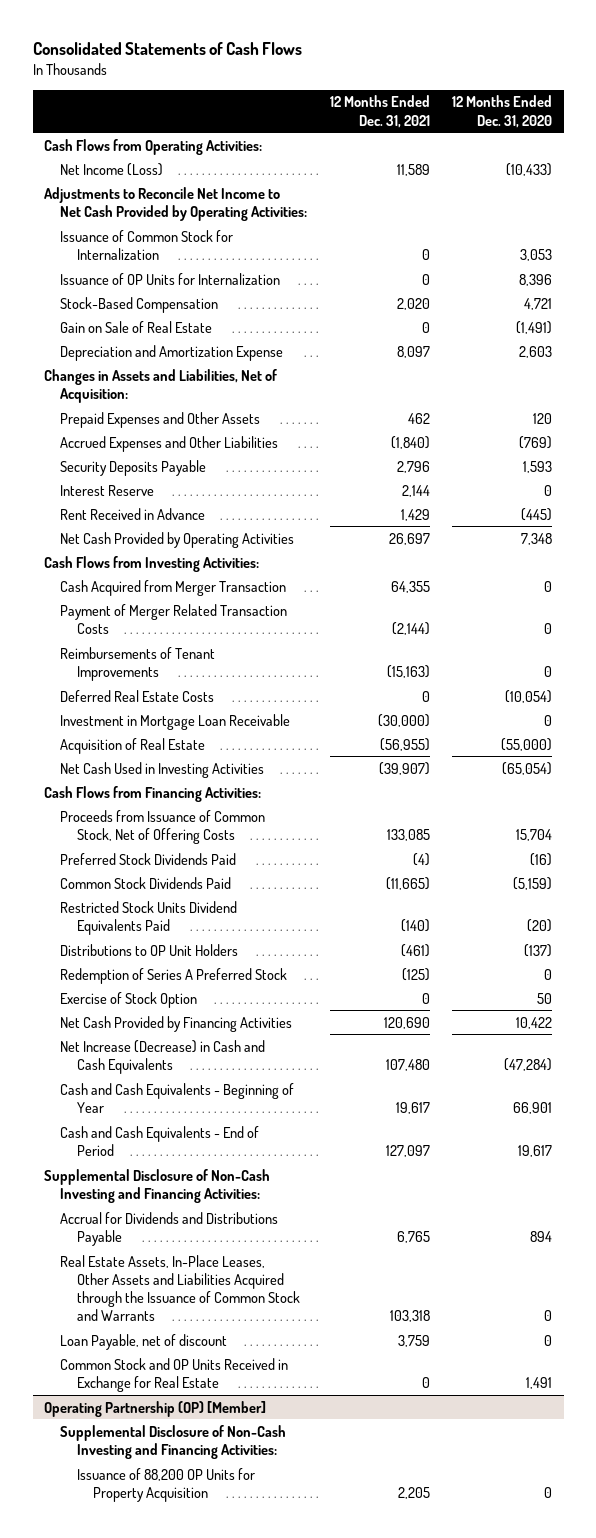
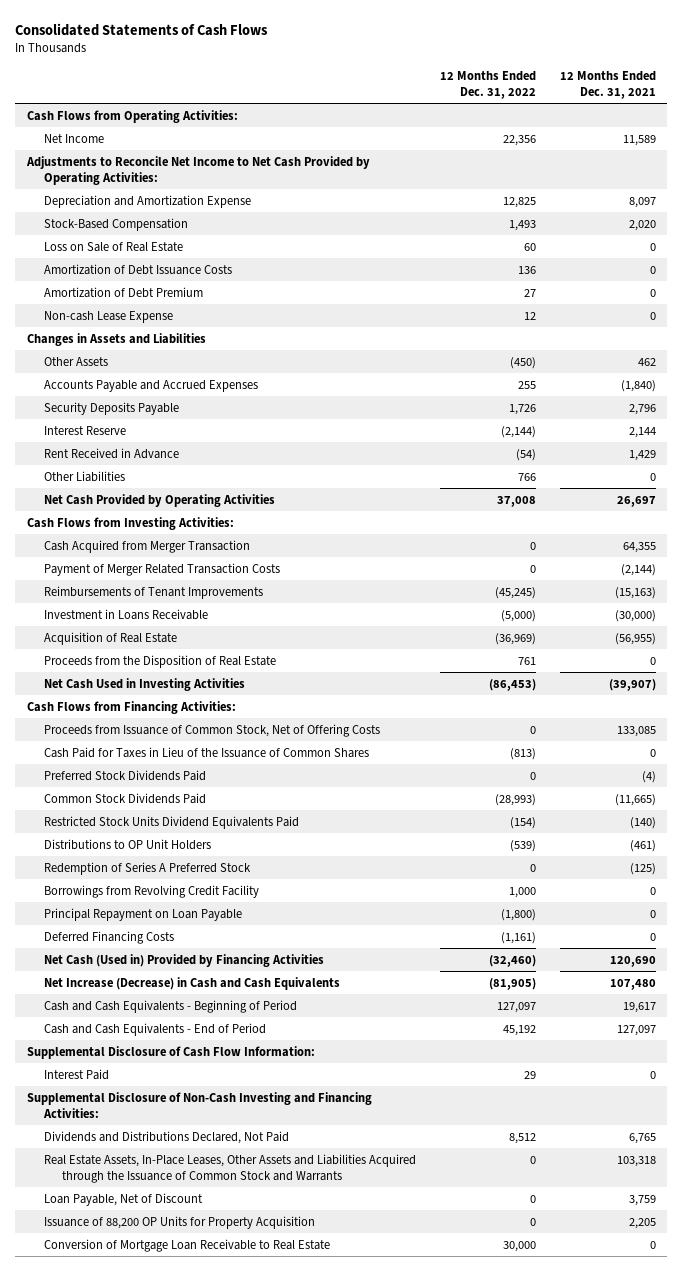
[452,95,553,128] 12 Months Ended Dec. 31, 2020 -> none
none -> [439,70,536,99] 12 Months Ended Dec. 31, 2022
[60,162,164,176] Net Income (Loss) -> [44,133,105,143] Net Income
[60,229,234,260] Issuance of Common Stock for Internalization -> none
[60,272,281,285] Issuance of OP Units for Internalization -> none
[60,320,213,333] Gain on Sale of Real Estate -> none
[60,296,219,313] Stock-Based Compensation -> [44,217,189,231] Stock-Based Compensation
none -> [44,241,184,252] Loss on Sale of Real Estate
none -> [44,263,233,275] Amortization of Debt Issuance Costs
none -> [44,286,204,298] Amortization of Debt Premium
none -> [44,310,174,323] Non-cash Lease Expense
[44,368,278,403] Changes in Assets and Liabilities, Net of Acquisition: -> [26,332,206,346] Changes in Assets and Liabilities
[60,411,261,428] Prepaid Expenses and Other Assets -> [44,356,109,366] Other Assets
[60,435,279,452] Accrued Expenses and Other Liabilities -> [44,379,259,392] Accounts Payable and Accrued Expenses
none -> [44,470,126,482] Other Liabilities
[60,689,215,702] Deferred Real Estate Costs -> none
[60,713,291,730] Investment in Mortgage Loan Receivable -> [44,608,209,620] Investment in Loans Receivable
none -> [44,654,277,668] Proceeds from the Disposition of Real Estate
none -> [44,746,370,758] Cash Paid for Taxes in Lieu of the Issuance of Common Shares
[60,991,198,1008] Exercise of Stock Option -> none
none -> [44,884,260,898] Borrowings from Revolving Credit Facility
none -> [44,907,243,921] Principal Repayment on Loan Payable
none -> [44,930,175,944] Deferred Financing Costs
[60,1015,293,1032] Net Cash Provided by Financing Activities -> [44,953,325,967] Net Cash (Used in) Provided by Financing Activities
[60,1082,295,1113] Cash and Cash Equivalents - Beginning of Year -> [44,999,298,1013] Cash and Cash Equivalents - Beginning of Period
none -> [26,1045,315,1059] Supplemental Disclosure of Cash Flow Information:
none -> [44,1068,110,1080] Interest Paid
[60,1211,279,1246] Accrual for Dividends and Distributions Payable -> [44,1130,290,1144] Dividends and Distributions Declared, Not Paid
[60,1357,289,1392] Common Stock and OP Units Received in Exchange for Real Estate -> none
[44,1400,267,1417] Operating Partnership (OP) [Member] -> none
[60,1424,287,1459] Supplemental Disclosure of Non-Cash Investing and Financing Activities: -> none
[60,1333,228,1350] Loan Payable, net of discount -> [44,1192,204,1206] Loan Payable, Net of Discount
none -> [44,1238,331,1252] Conversion of Mortgage Loan Receivable to Real Estate

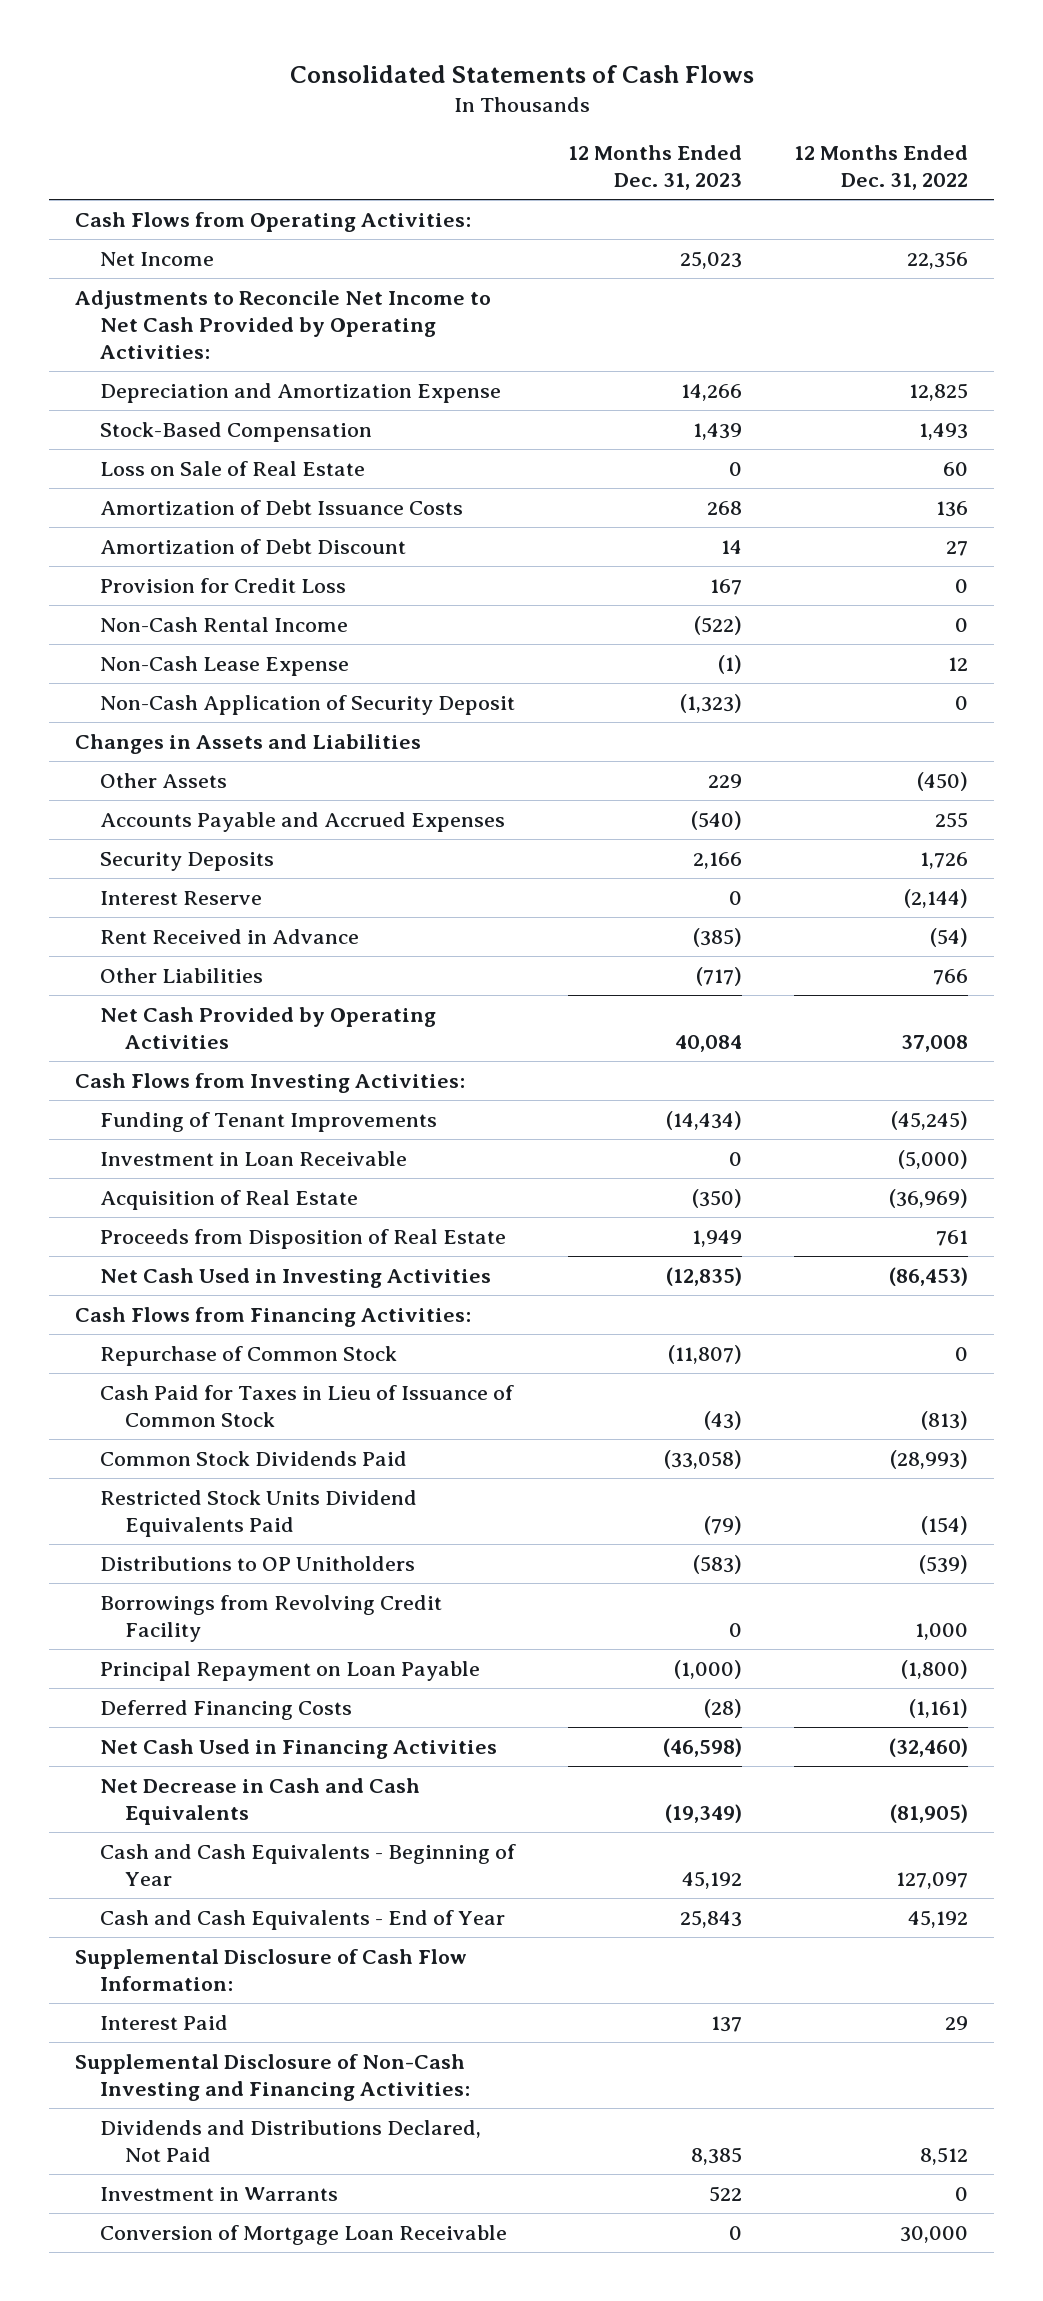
[559,70,656,99] 12 Months Ended Dec. 31, 2021 -> none
none -> [567,145,742,191] 12 Months Ended Dec. 31, 2023
[44,286,204,298] Amortization of Debt Premium -> [100,538,407,554] Amortization of Debt Discount
none -> [100,577,347,593] Provision for Credit Loss
none -> [100,616,349,632] Non-Cash Rental Income
[44,310,174,323] Non-cash Lease Expense -> [100,655,350,676] Non-Cash Lease Expense
none -> [100,694,516,715] Non-Cash Application of Security Deposit
[44,401,180,415] Security Deposits Payable -> [100,851,275,871] Security Deposits
[44,539,251,553] Cash Acquired from Merger Transaction -> none
[44,562,281,576] Payment of Merger Related Transaction Costs -> none
[44,585,264,599] Reimbursements of Tenant Improvements -> [100,1111,438,1132] Funding of Tenant Improvements
[44,608,209,620] Investment in Loans Receivable -> [100,1150,408,1166] Investment in Loan Receivable
[44,654,277,668] Proceeds from the Disposition of Real Estate -> [100,1228,507,1249] Proceeds from Disposition of Real Estate
[44,723,381,737] Proceeds from Issuance of Common Stock, Net of Offering Costs -> none
[44,769,207,781] Preferred Stock Dividends Paid -> none
none -> [100,1345,398,1366] Repurchase of Common Stock
[44,746,370,758] Cash Paid for Taxes in Lieu of the Issuance of Common Shares -> [100,1384,515,1427] Cash Paid for Taxes in Lieu of Issuance of Common Stock
[44,861,252,875] Redemption of Series A Preferred Stock -> none
[44,838,212,850] Distributions to OP Unit Holders -> [100,1555,416,1571] Distributions to OP Unitholders
[44,953,325,967] Net Cash (Used in) Provided by Financing Activities -> [100,1738,498,1759] Net Cash Used in Financing Activities
[44,976,341,990] Net Increase (Decrease) in Cash and Cash Equivalents -> [100,1777,421,1825] Net Decrease in Cash and Cash Equivalents
[44,999,298,1013] Cash and Cash Equivalents - Beginning of Period -> [100,1843,517,1886] Cash and Cash Equivalents - Beginning of Year
[44,1022,267,1036] Cash and Cash Equivalents - End of Period -> [100,1909,506,1930] Cash and Cash Equivalents - End of Year
[44,1153,417,1183] Real Estate Assets, In-Place Leases, Other Assets and Liabilities Acquired through the Issuance of Common Stock and Warrants -> none
[44,1192,204,1206] Loan Payable, Net of Discount -> none
[44,1215,316,1229] Issuance of 88,200 OP Units for Property Acquisition -> none
none -> [100,2186,339,2201] Investment in Warrants
[44,1238,331,1252] Conversion of Mortgage Loan Receivable to Real Estate -> [100,2224,508,2245] Conversion of Mortgage Loan Receivable

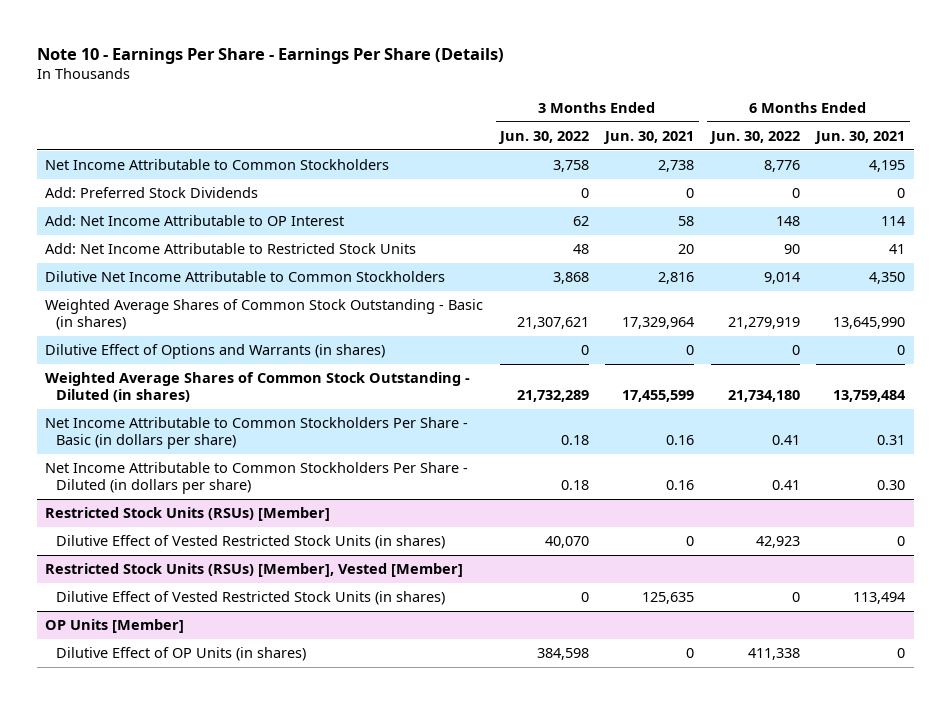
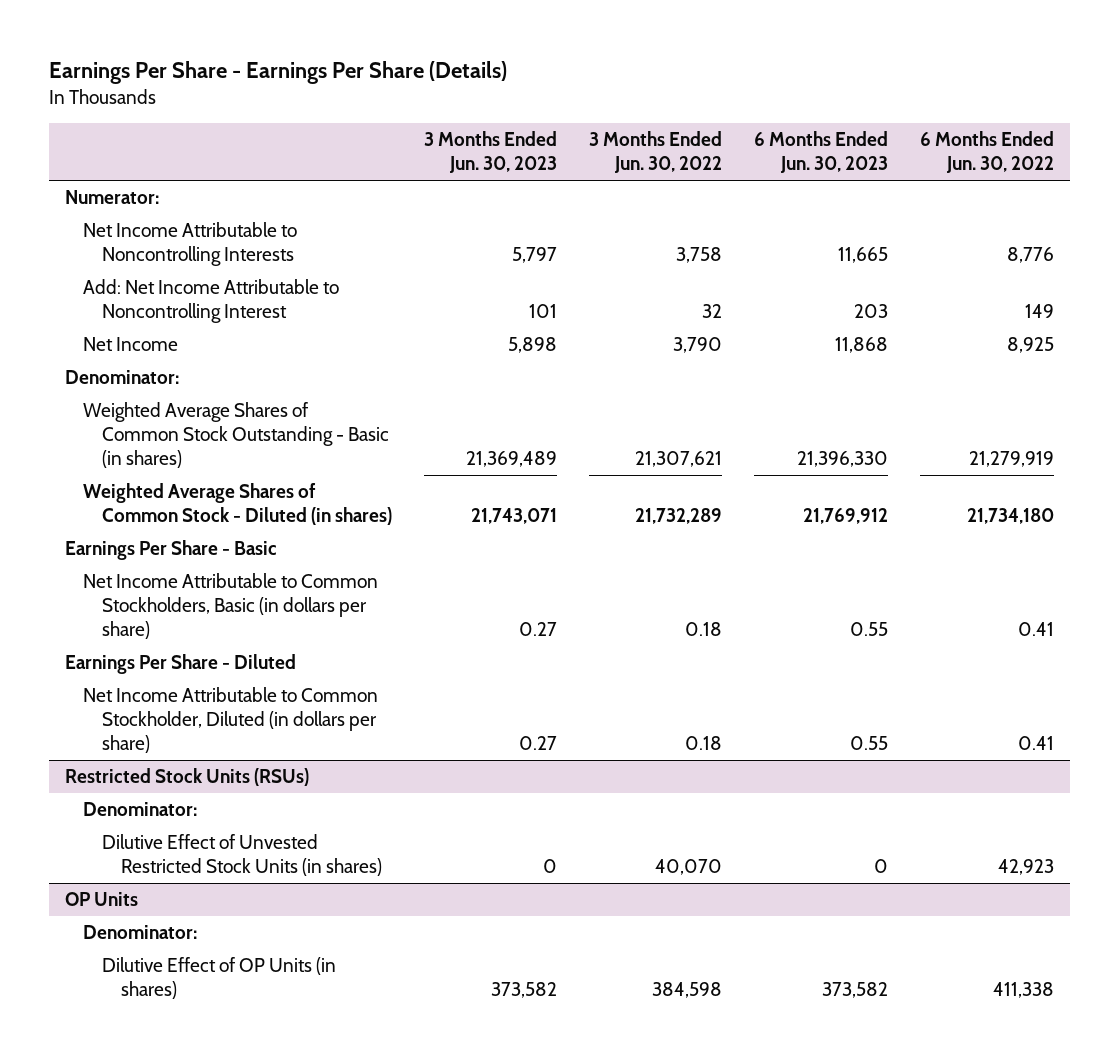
[37,47,505,64] Note 10 - Earnings Per Share - Earnings Per Share (Details) -> [48,61,507,85] Earnings Per Share - Earnings Per Share (Details)
[603,131,695,145] Jun. 30, 2021 -> none
[814,131,906,145] Jun. 30, 2021 -> none
none -> [424,131,558,174] 3 Months Ended Jun. 30, 2023
none -> [753,131,888,174] 6 Months Ended Jun. 30, 2023
[45,187,259,199] Add: Preferred Stock Dividends -> none
[45,243,417,255] Add: Net Income Attributable to Restricted Stock Units -> none
none -> [64,190,159,205] Numerator:
[45,159,390,171] Net Income Attributable to Common Stockholders -> [83,222,298,267] Net Income Attributable to Noncontrolling Interests
[45,215,345,227] Add: Net Income Attributable to OP Interest -> [83,279,340,324] Add: Net Income Attributable to Noncontrolling Interest
[572,216,589,227] 62 -> [701,304,722,319] 32
[775,216,800,227] 148 -> [1024,304,1054,319] 149
[45,271,446,283] Dilutive Net Income Attributable to Common Stockholders -> [83,337,179,352] Net Income
[552,272,589,285] 3,868 -> [672,337,722,354] 3,790
[763,272,800,285] 9,014 -> [1006,337,1054,354] 8,925
none -> [64,370,179,385] Denominator:
[45,344,386,360] Dilutive Effect of Options and Warrants (in shares) -> none
[45,563,464,578] Restricted Stock Units (RSUs) [Member], Vested [Member] -> none
[55,591,445,606] Dilutive Effect of Vested Restricted Stock Units (in shares) -> none
[45,372,471,403] Weighted Average Shares of Common Stock Outstanding - Diluted (in shares) -> [83,483,393,526] Weighted Average Shares of Common Stock - Diluted (in shares)
none -> [64,540,277,561] Earnings Per Share - Basic
[45,417,469,450] Net Income Attributable to Common Stockholders Per Share - Basic (in dollars per share) -> [83,573,379,639] Net Income Attributable to Common Stockholders, Basic (in dollars per share)
none -> [64,654,296,675] Earnings Per Share - Diluted
[45,462,469,495] Net Income Attributable to Common Stockholders Per Share - Diluted (in dollars per share) -> [83,687,379,753] Net Income Attributable to Common Stockholder, Diluted (in dollars per share)
[45,507,331,522] Restricted Stock Units (RSUs) [Member] -> [64,768,309,787] Restricted Stock Units (RSUs)
none -> [83,802,198,817] Denominator:
[55,535,445,550] Dilutive Effect of Vested Restricted Stock Units (in shares) -> [102,834,382,877] Dilutive Effect of Unvested Restricted Stock Units (in shares)
[45,619,185,634] OP Units [Member] -> [64,892,138,907] OP Units
none -> [83,925,198,940] Denominator:

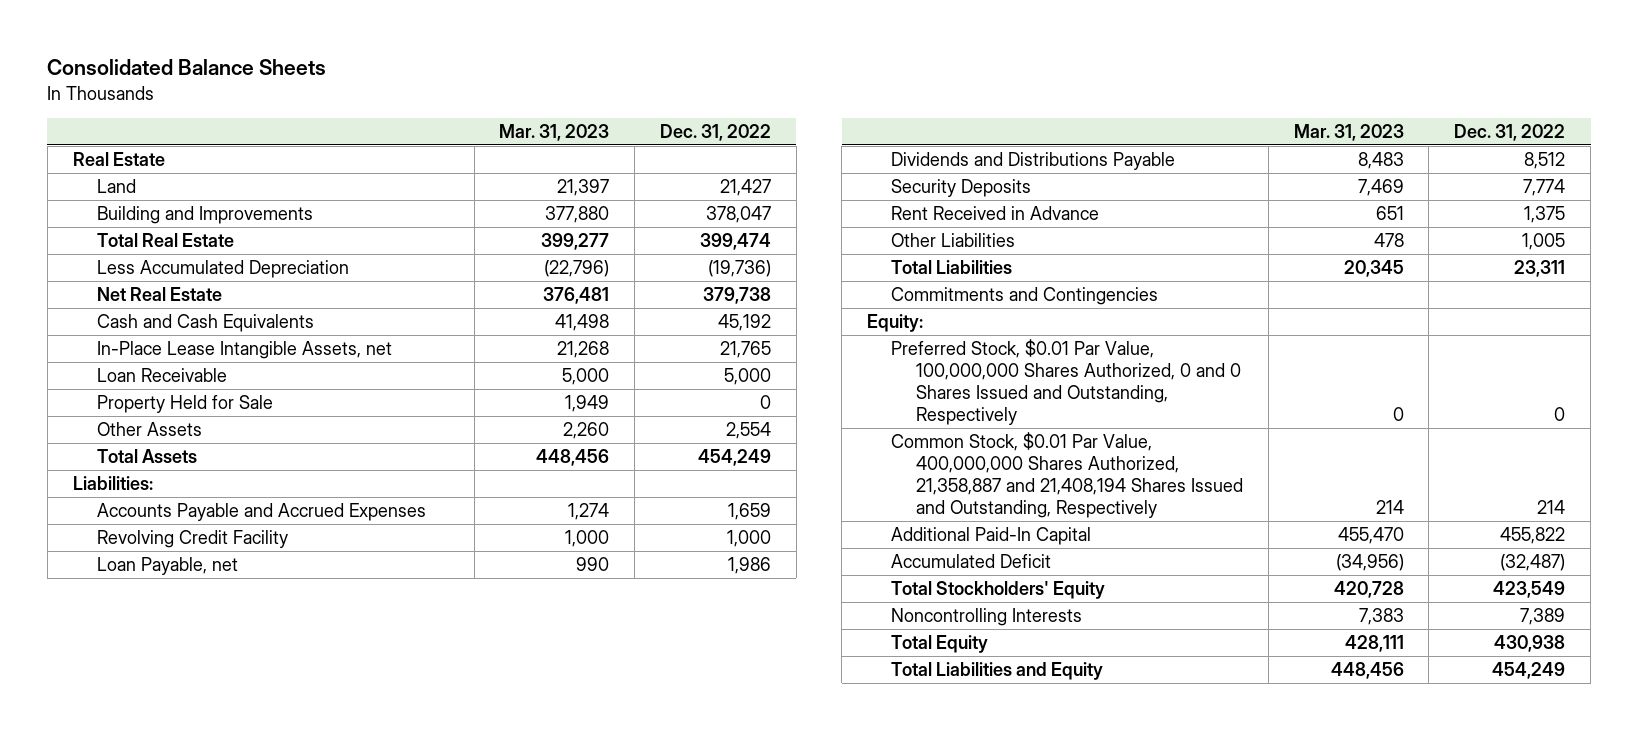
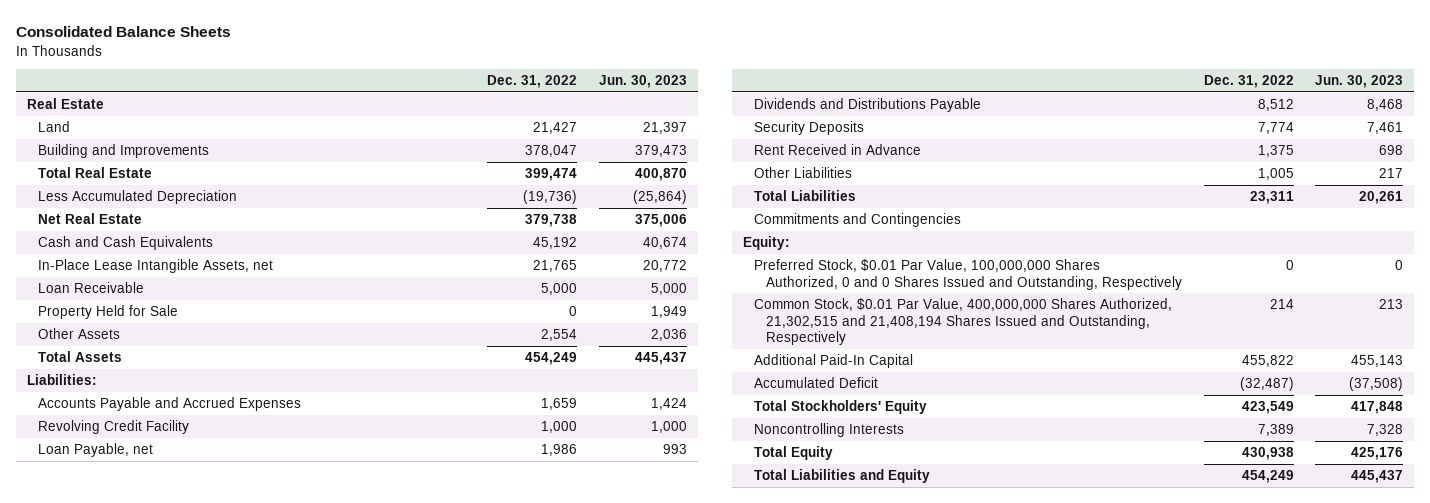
[499,124,610,142] Mar. 31, 2023 -> none
none -> [599,75,688,89] Jun. 30, 2023
[891,432,1244,518] Common Stock, $0.01 Par Value, 400,000,000 Shares Authorized, 21,358,887 and 21,408,194 Shares Issued and Outstanding, Respectively -> [754,297,1173,346] Common Stock, $0.01 Par Value, 400,000,000 Shares Authorized, 21,302,515 and 21,408,194 Shares Issued and Outstanding, Respectively

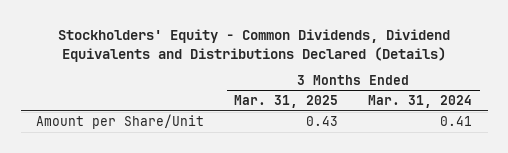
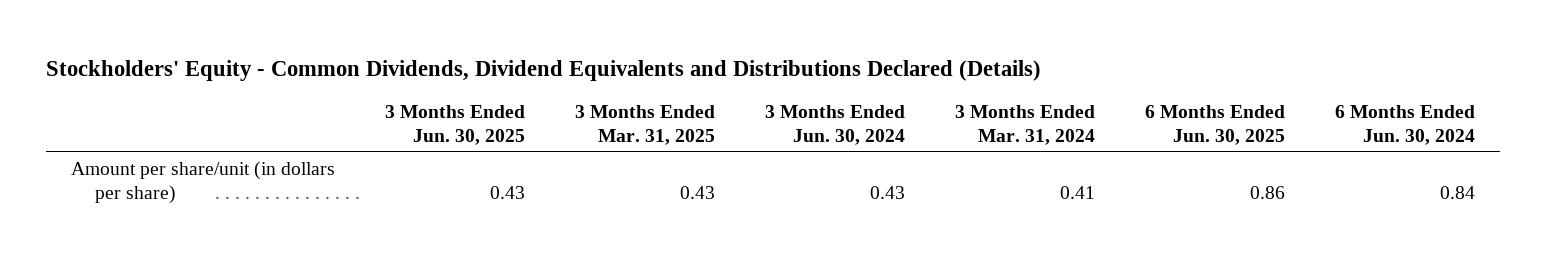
none -> [384,104,525,146] 3 Months Ended Jun. 30, 2025
none -> [764,104,905,146] 3 Months Ended Jun. 30, 2024
none -> [1144,104,1285,146] 6 Months Ended Jun. 30, 2025
none -> [1334,104,1475,146] 6 Months Ended Jun. 30, 2024
[35,114,204,130] Amount per Share/Unit -> [70,160,335,205] Amount per share/unit (in dollars per share)

